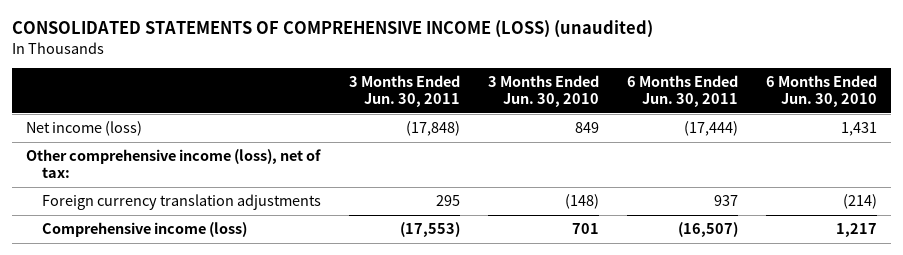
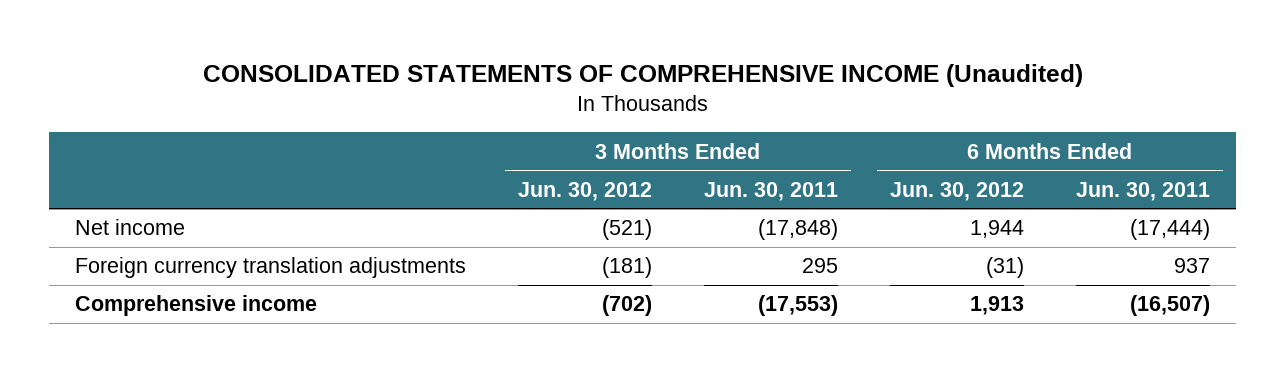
[12,20,654,39] CONSOLIDATED STATEMENTS OF COMPREHENSIVE INCOME (LOSS) (unaudited) -> [202,64,1083,88] CONSOLIDATED STATEMENTS OF COMPREHENSIVE INCOME (Unaudited)
[487,74,599,107] 3 Months Ended Jun. 30, 2010 -> none
[766,74,878,107] 6 Months Ended Jun. 30, 2010 -> none
none -> [518,181,653,201] Jun. 30, 2012
none -> [890,181,1025,201] Jun. 30, 2012
[26,148,322,179] Other comprehensive income (loss), net of tax: -> none
[26,120,143,136] Net income (loss) -> [74,219,185,236] Net income
[41,221,247,237] Comprehensive income (loss) -> [74,295,317,317] Comprehensive income

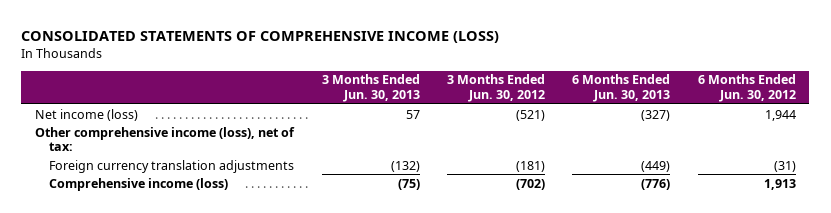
[202,64,1083,88] CONSOLIDATED STATEMENTS OF COMPREHENSIVE INCOME (Unaudited) -> [21,31,500,44] CONSOLIDATED STATEMENTS OF COMPREHENSIVE INCOME (LOSS)
[704,181,839,201] Jun. 30, 2011 -> none
[1076,181,1211,201] Jun. 30, 2011 -> none
none -> [321,74,420,103] 3 Months Ended Jun. 30, 2013
none -> [572,74,671,103] 6 Months Ended Jun. 30, 2013
[74,219,185,236] Net income -> [35,108,139,121] Net income (loss)
none -> [35,126,296,152] Other comprehensive income (loss), net of tax:
[74,295,317,317] Comprehensive income -> [49,177,229,191] Comprehensive income (loss)

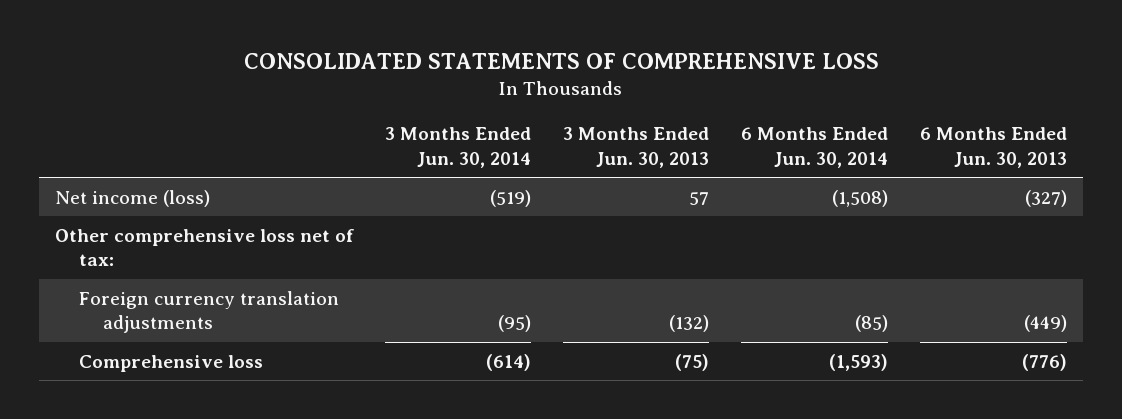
[21,31,500,44] CONSOLIDATED STATEMENTS OF COMPREHENSIVE INCOME (LOSS) -> [244,53,880,70] CONSOLIDATED STATEMENTS OF COMPREHENSIVE LOSS
[446,74,545,103] 3 Months Ended Jun. 30, 2012 -> none
[697,74,796,103] 6 Months Ended Jun. 30, 2012 -> none
none -> [385,126,532,168] 3 Months Ended Jun. 30, 2014
none -> [740,126,888,168] 6 Months Ended Jun. 30, 2014
[35,126,296,152] Other comprehensive income (loss), net of tax: -> [55,228,355,267] Other comprehensive loss net of tax:
[49,177,229,191] Comprehensive income (loss) -> [79,354,264,372] Comprehensive loss

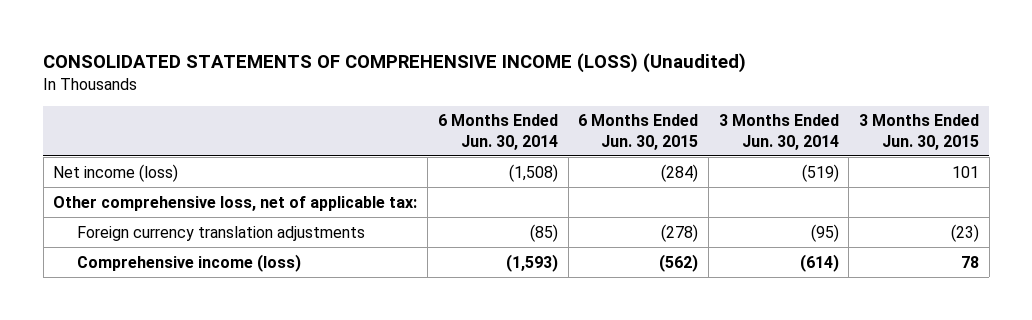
[244,53,880,70] CONSOLIDATED STATEMENTS OF COMPREHENSIVE LOSS -> [43,53,747,74] CONSOLIDATED STATEMENTS OF COMPREHENSIVE INCOME (LOSS) (Unaudited)
[563,126,710,168] 3 Months Ended Jun. 30, 2013 -> none
[919,126,1067,168] 6 Months Ended Jun. 30, 2013 -> none
none -> [578,114,699,150] 6 Months Ended Jun. 30, 2015
none -> [859,114,980,150] 3 Months Ended Jun. 30, 2015
[55,228,355,267] Other comprehensive loss net of tax: -> [53,195,418,211] Other comprehensive loss, net of applicable tax:
[79,354,264,372] Comprehensive loss -> [77,253,302,272] Comprehensive income (loss)

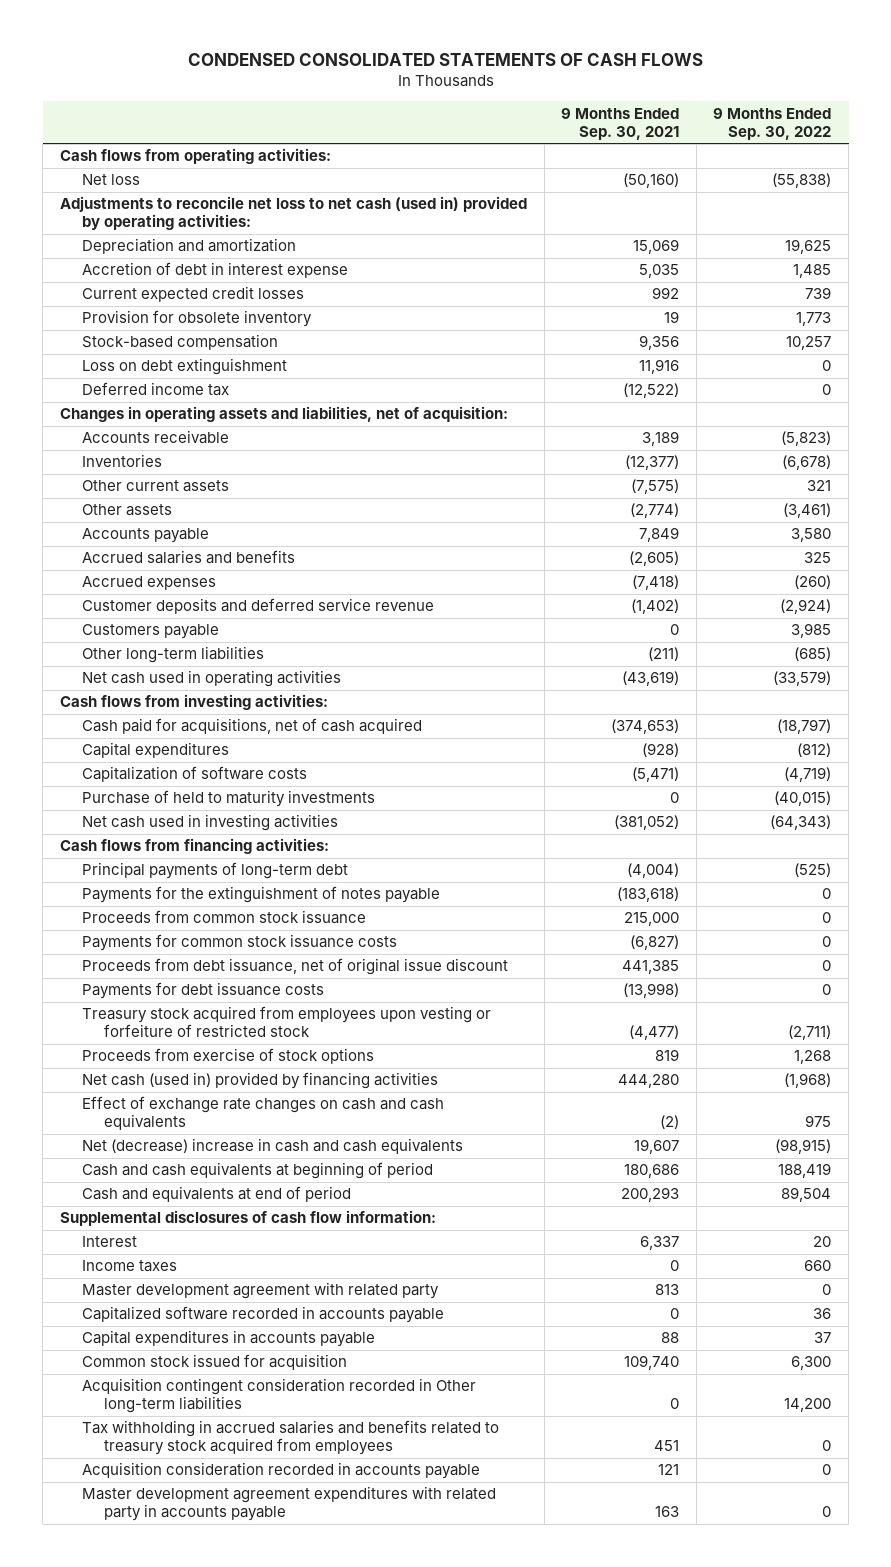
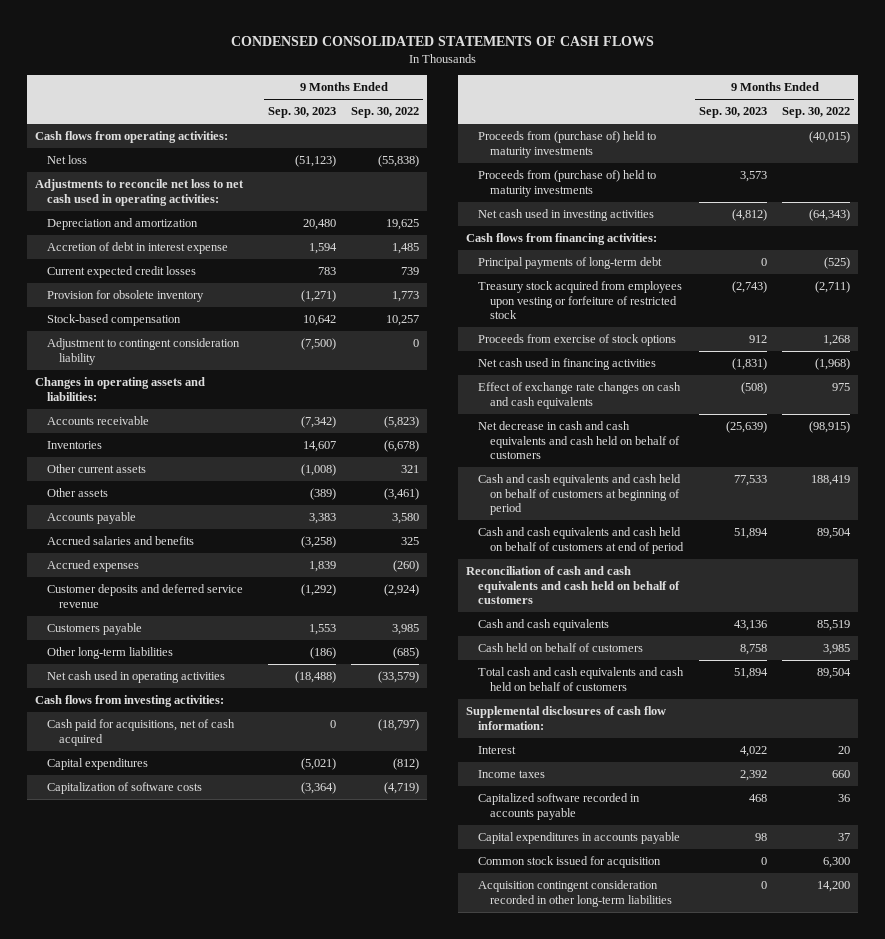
[561,107,680,140] 9 Months Ended Sep. 30, 2021 -> none
none -> [267,107,336,119] Sep. 30, 2023
[59,196,527,231] Adjustments to reconcile net loss to net cash (used in) provided by operating activities: -> [34,178,244,206] Adjustments to reconcile net loss to net cash used in operating activities:
[81,358,287,376] Loss on debt extinguishment -> none
[81,382,229,397] Deferred income tax -> none
none -> [47,337,241,365] Adjustment to contingent consideration liability
[59,406,508,423] Changes in operating assets and liabilities, net of acquisition: -> [34,376,205,401] Changes in operating assets and liabilities:
[81,790,375,808] Purchase of held to maturity investments -> [478,130,657,158] Proceeds from (purchase of) held to maturity investments
none -> [478,169,657,197] Proceeds from (purchase of) held to maturity investments
[81,886,440,904] Payments for the extinguishment of notes payable -> none
[81,910,366,925] Proceeds from common stock issuance -> none
[81,934,397,952] Payments for common stock issuance costs -> none
[81,958,508,976] Proceeds from debt issuance, net of original issue discount -> none
[81,982,324,1000] Payments for debt issuance costs -> none
[81,1072,438,1090] Net cash (used in) provided by financing activities -> [478,357,657,370] Net cash used in financing activities
[81,1138,463,1155] Net (decrease) increase in cash and cash equivalents -> [478,420,681,460] Net decrease in cash and cash equivalents and cash held on behalf of customers
[81,1162,433,1180] Cash and cash equivalents at beginning of period -> [478,473,682,516] Cash and cash equivalents and cash held on behalf of customers at beginning of period
[81,1186,351,1203] Cash and equivalents at end of period -> [478,526,685,554] Cash and cash equivalents and cash held on behalf of customers at end of period
none -> [465,565,681,605] Reconciliation of cash and cash equivalents and cash held on behalf of customers
none -> [478,618,610,631] Cash and cash equivalents
none -> [478,642,644,652] Cash held on behalf of customers
none -> [478,666,685,691] Total cash and cash equivalents and cash held on behalf of customers
[81,1282,439,1300] Master development agreement with related party -> none
[81,1420,499,1456] Tax withholding in accrued salaries and benefits related to treasury stock acquired from employees -> none
[81,1462,480,1480] Acquisition consideration recorded in accounts payable -> none
[81,1486,496,1522] Master development agreement expenditures with related party in accounts payable -> none
[81,1378,476,1414] Acquisition contingent consideration recorded in Other long-term liabilities -> [478,879,673,907] Acquisition contingent consideration recorded in other long-term liabilities

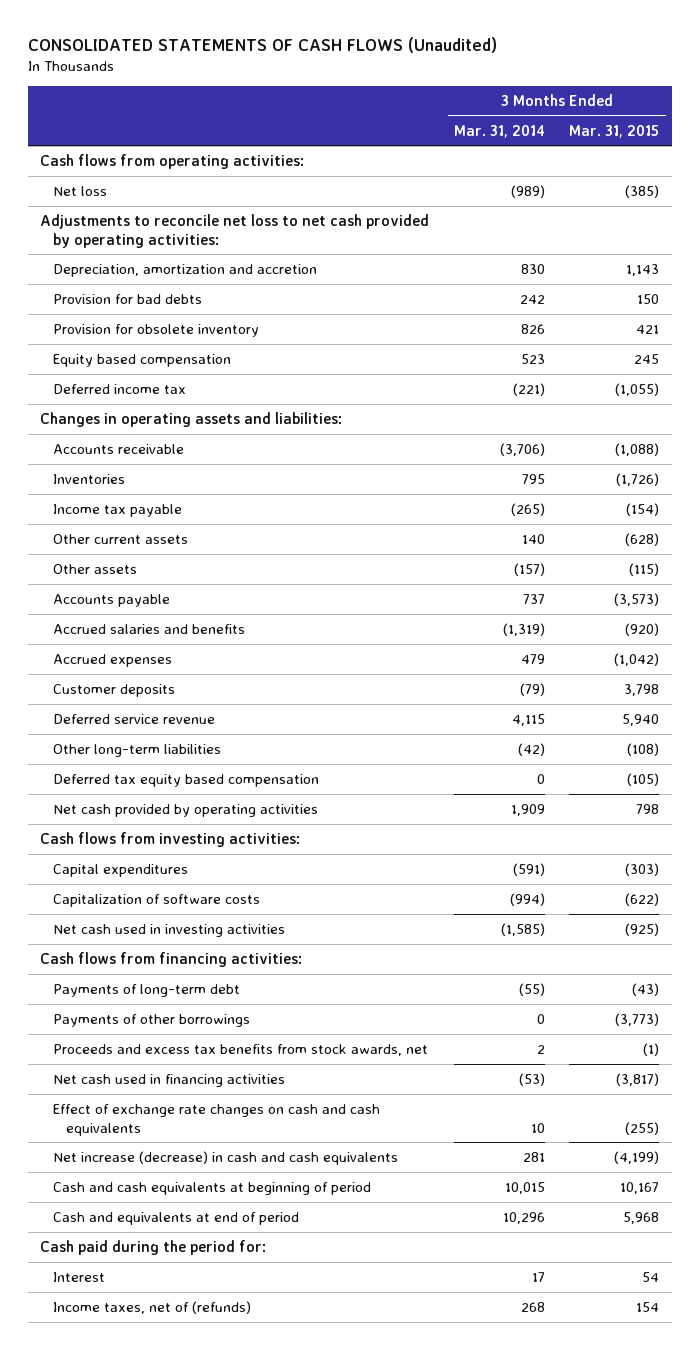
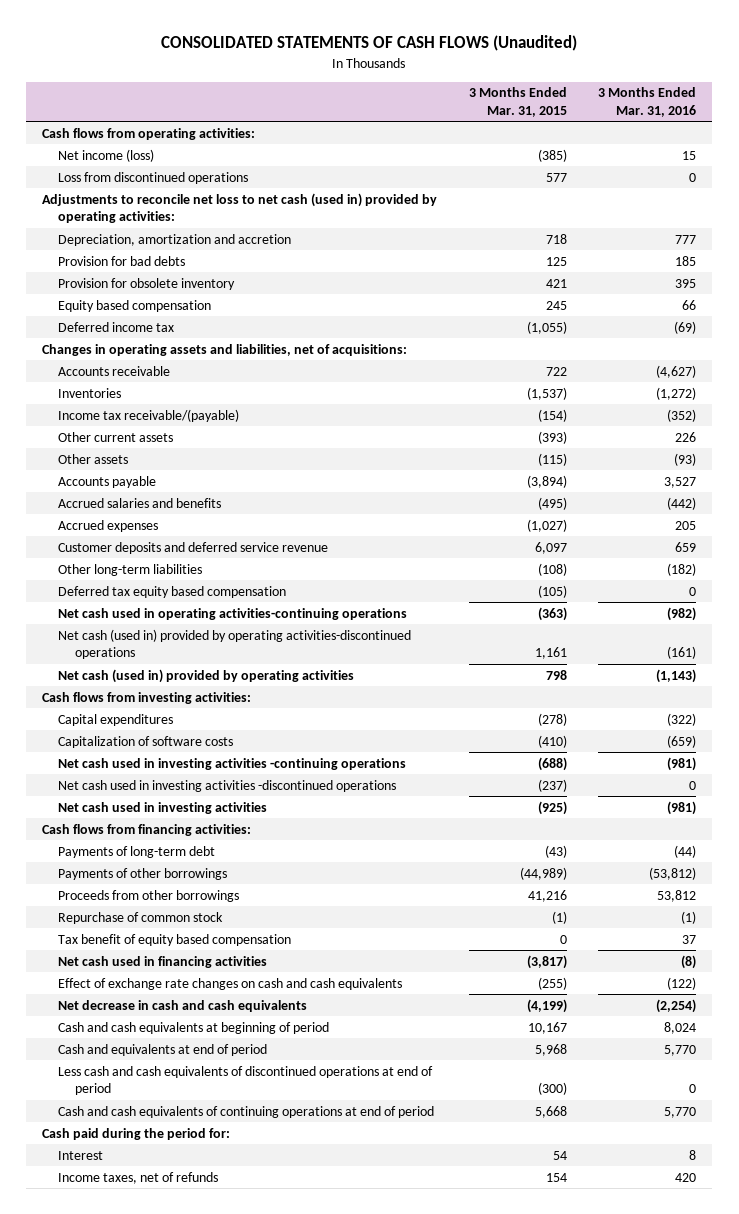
[453,124,545,138] Mar. 31, 2014 -> none
none -> [598,87,697,117] 3 Months Ended Mar. 31, 2016
[53,185,108,196] Net loss -> [58,148,155,162] Net income (loss)
none -> [58,171,249,184] Loss from discontinued operations
[40,213,430,248] Adjustments to reconcile net loss to net cash provided by operating activities: -> [42,192,438,224] Adjustments to reconcile net loss to net cash (used in) provided by operating activities:
[626,263,660,276] 1,143 -> [545,233,567,244] 718
[637,293,660,304] 150 -> [545,256,567,266] 125
[40,411,343,427] Changes in operating assets and liabilities: -> [42,343,408,356] Changes in operating assets and liabilities, net of acquisitions:
[615,442,660,456] (1,088) -> [545,366,567,376] 722
[616,472,660,486] (1,726) -> [526,386,567,400] (1,537)
[53,503,183,517] Income tax payable -> [58,408,240,422] Income tax receivable/(payable)
[625,532,660,546] (628) -> [537,430,567,444] (393)
[53,713,216,724] Deferred service revenue -> none
[614,592,660,606] (3,573) -> [526,474,567,488] (3,894)
[625,622,660,636] (920) -> [537,496,567,510] (495)
[614,652,660,666] (1,042) -> [526,518,567,532] (1,027)
[53,683,176,697] Customer deposits -> [58,541,329,554] Customer deposits and deferred service revenue
[624,683,660,696] 3,798 -> [534,541,567,554] 6,097
none -> [58,607,408,620] Net cash used in operating activities-continuing operations
none -> [58,628,412,660] Net cash (used in) provided by operating activities-discontinued operations
[53,803,319,817] Net cash provided by operating activities -> [58,668,355,683] Net cash (used in) provided by operating activities
[625,862,660,876] (303) -> [537,712,567,726] (278)
[625,892,660,906] (622) -> [537,734,567,748] (410)
none -> [58,757,407,770] Net cash used in investing activities -continuing operations
none -> [58,779,397,792] Net cash used in investing activities -discontinued operations
[53,1043,429,1056] Proceeds and excess tax benefits from stock awards, net -> none
[615,1012,660,1026] (3,773) -> [519,866,567,880] (44,989)
none -> [58,889,240,902] Proceeds from other borrowings
none -> [58,911,224,924] Repurchase of common stock
none -> [58,933,292,946] Tax benefit of equity based compensation
[53,1150,399,1165] Net increase (decrease) in cash and cash equivalents -> [58,999,308,1012] Net decrease in cash and cash equivalents
none -> [58,1065,434,1096] Less cash and cash equivalents of discontinued operations at end of period
none -> [58,1105,435,1118] Cash and cash equivalents of continuing operations at end of period
[53,1300,252,1314] Income taxes, net of (refunds) -> [58,1171,219,1184] Income taxes, net of refunds

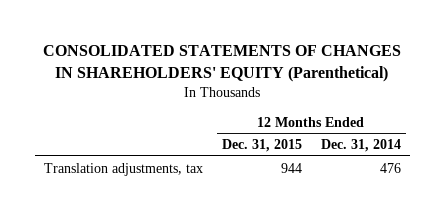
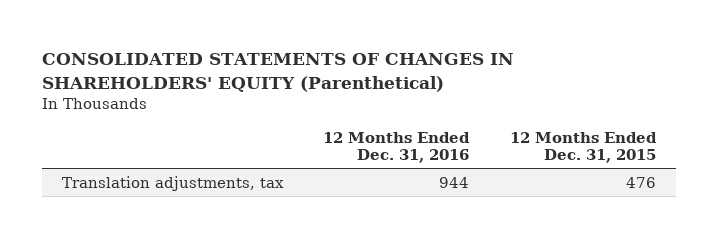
[320,139,401,153] Dec. 31, 2014 -> none
none -> [323,131,471,163] 12 Months Ended Dec. 31, 2016
[280,162,302,173] 944 -> [625,177,656,189] 476

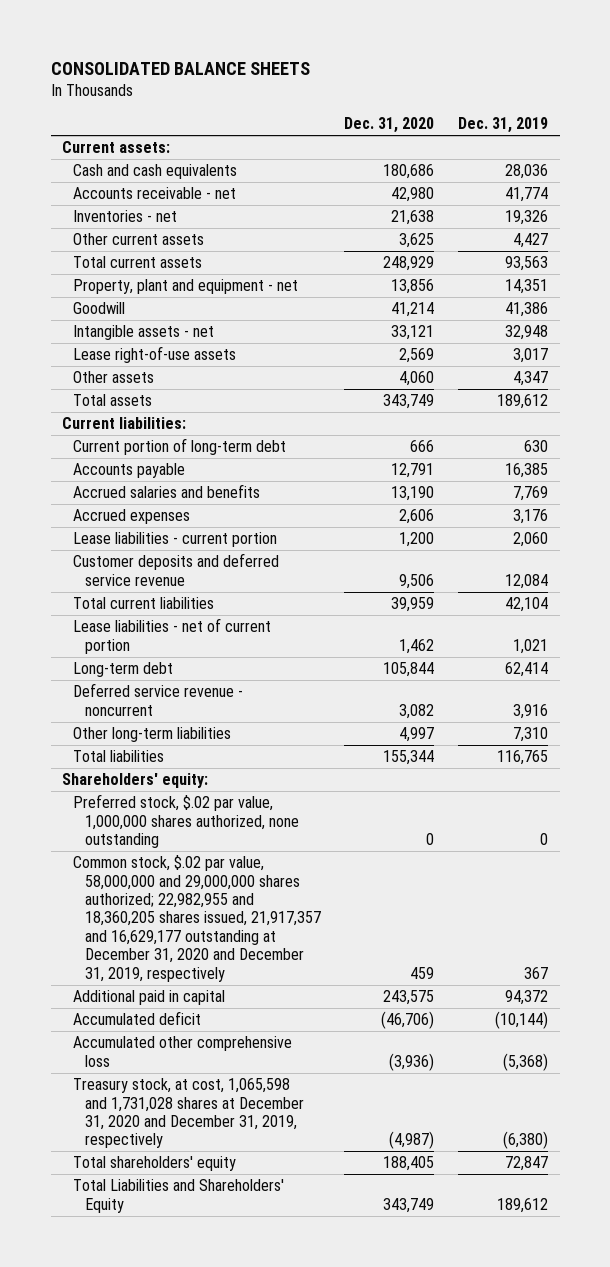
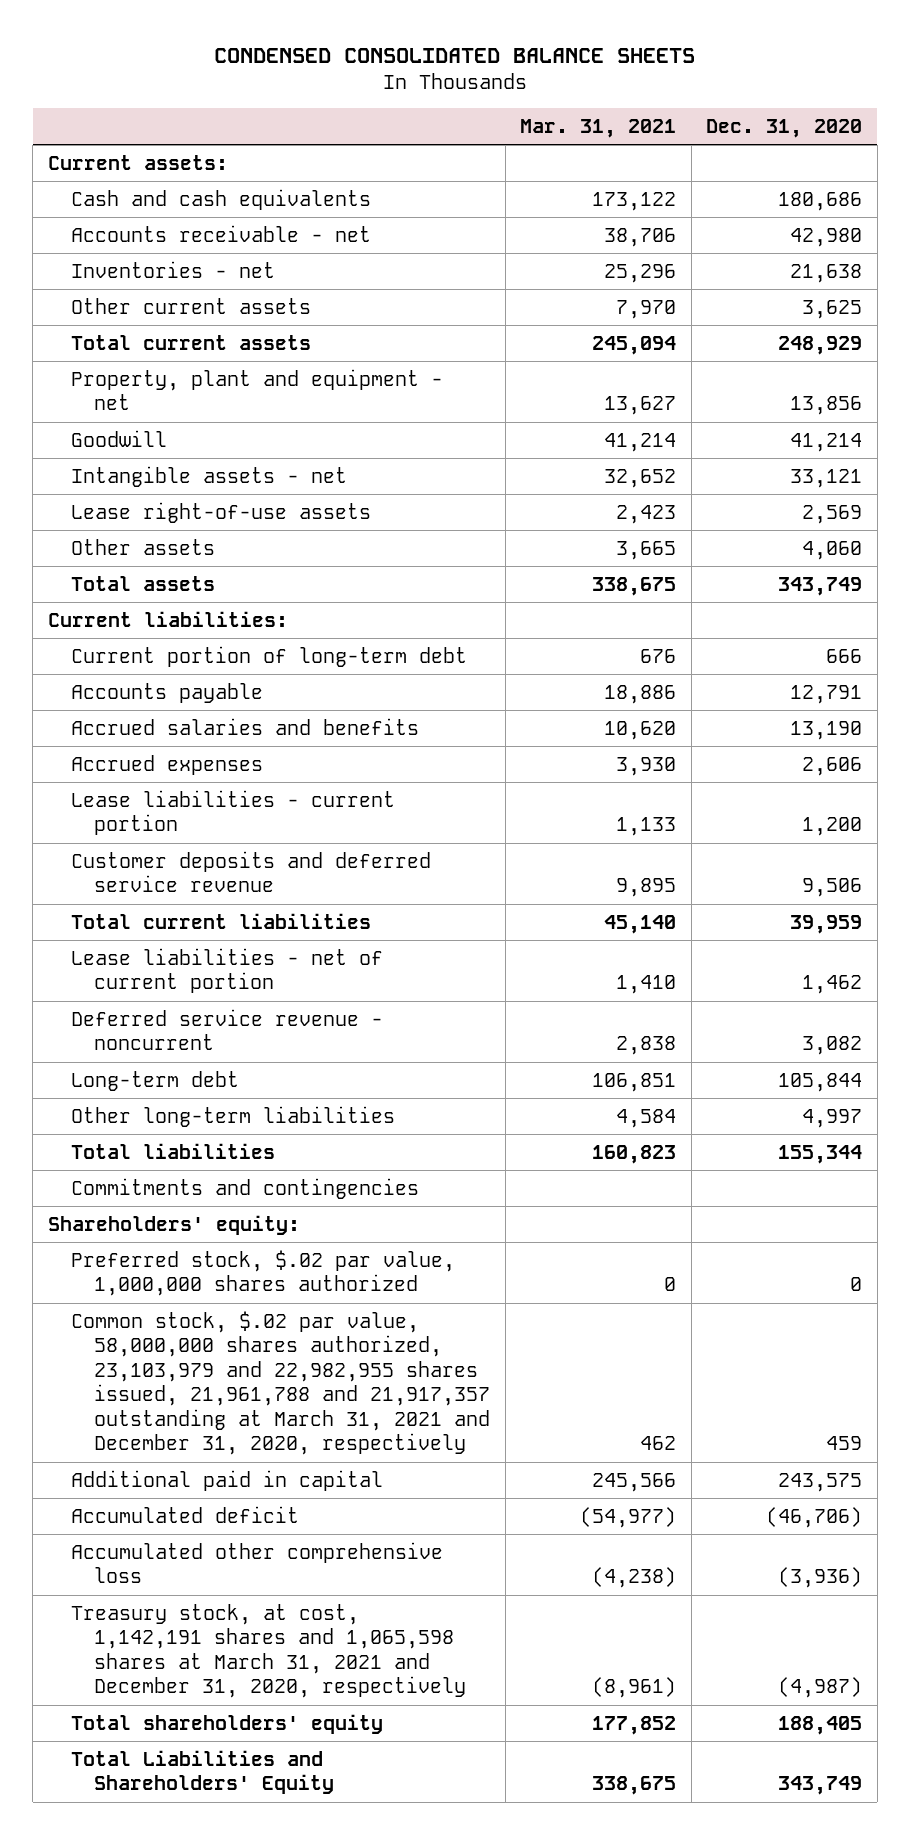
[50,62,310,76] CONSOLIDATED BALANCE SHEETS -> [213,47,695,63] CONDENSED CONSOLIDATED BALANCE SHEETS
[457,117,548,134] Dec. 31, 2019 -> none
none -> [520,118,677,138] Mar. 31, 2021
[73,662,174,678] Long-term debt -> [70,1070,239,1091] Long-term debt
none -> [70,1177,419,1199] Commitments and contingencies
[73,794,299,848] Preferred stock, $.02 par value, 1,000,000 shares authorized, none outstanding -> [70,1249,455,1297] Preferred stock, $.02 par value, 1,000,000 shares authorized
[73,855,321,982] Common stock, $.02 par value, 58,000,000 and 29,000,000 shares authorized; 22,982,955 and 18,360,205 shares issued, 21,917,357 and 16,629,177 outstanding at December 31, 2020 and December 31, 2019, respectively -> [70,1310,491,1456] Common stock, $.02 par value, 58,000,000 shares authorized, 23,103,979 and 22,982,955 shares issued, 21,961,788 and 21,917,357 outstanding at March 31, 2021 and December 31, 2020, respectively
[73,1078,304,1149] Treasury stock, at cost, 1,065,598 and 1,731,028 shares at December 31, 2020 and December 31, 2019, respectively -> [70,1603,467,1699] Treasury stock, at cost, 1,142,191 shares and 1,065,598 shares at March 31, 2021 and December 31, 2020, respectively

